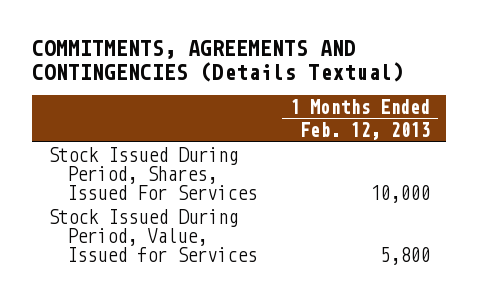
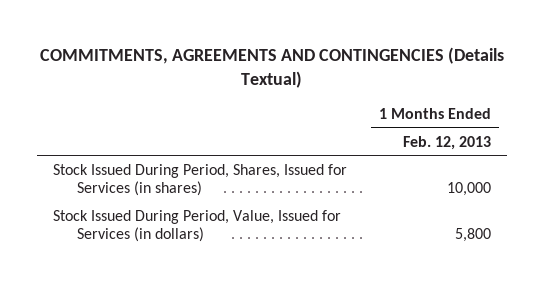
[48,146,258,200] Stock Issued During Period, Shares, Issued For Services -> [53,163,348,197] Stock Issued During Period, Shares, Issued for Services (in shares)
[48,208,258,262] Stock Issued During Period, Value, Issued for Services -> [53,209,342,243] Stock Issued During Period, Value, Issued for Services (in dollars)

